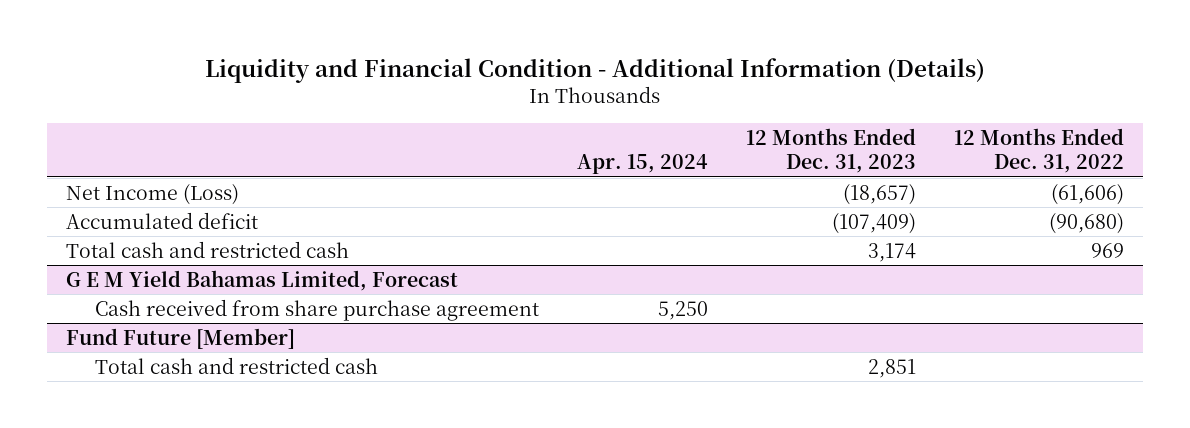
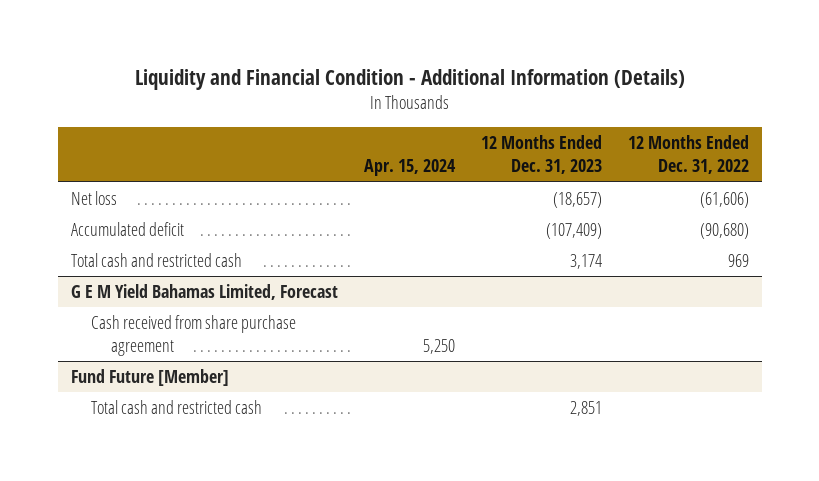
[65,183,239,205] Net Income (Loss) -> [70,191,117,206] Net loss

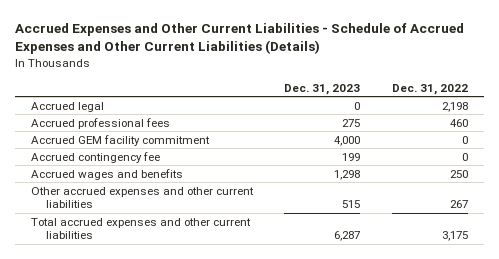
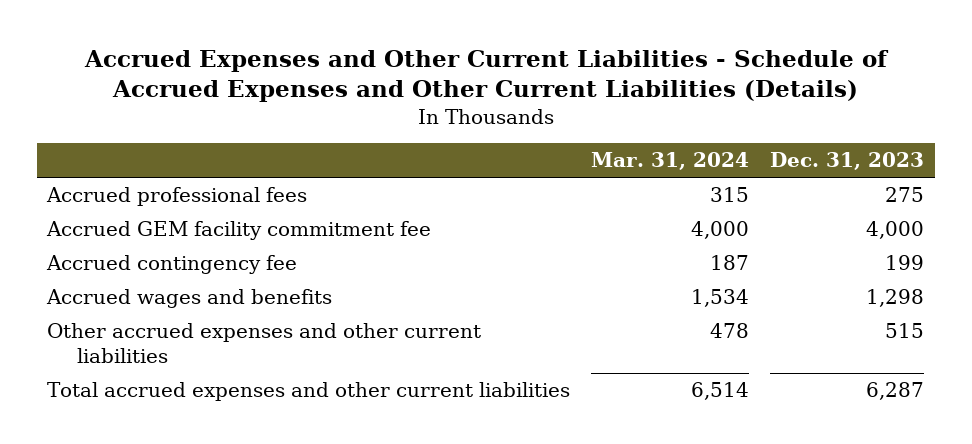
[391,83,468,95] Dec. 31, 2022 -> none
none -> [591,152,750,171] Mar. 31, 2024
[30,101,104,112] Accrued legal -> none
[30,134,210,146] Accrued GEM facility commitment -> [46,221,432,241] Accrued GEM facility commitment fee

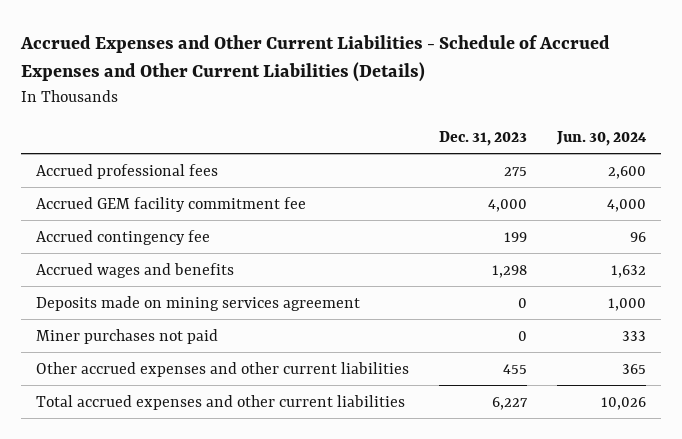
[591,152,750,171] Mar. 31, 2024 -> none
none -> [556,130,648,146] Jun. 30, 2024
none -> [35,295,360,311] Deposits made on mining services agreement
none -> [35,328,218,344] Miner purchases not paid
[885,323,925,339] 515 -> [503,363,528,374] 455
[866,382,925,401] 6,287 -> [492,396,529,410] 6,227

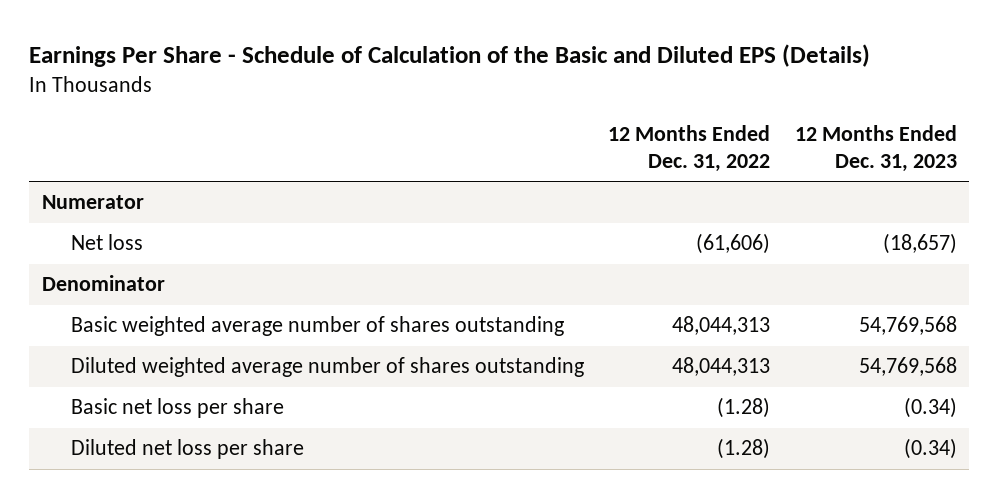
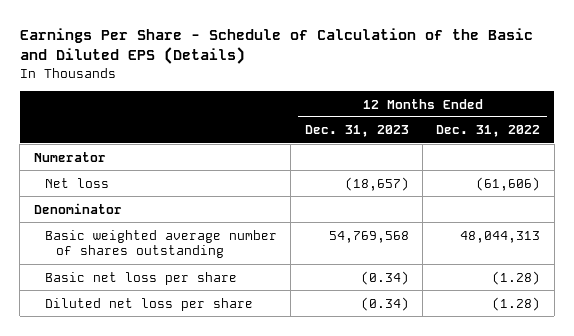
[70,357,584,378] Diluted weighted average number of shares outstanding -> none

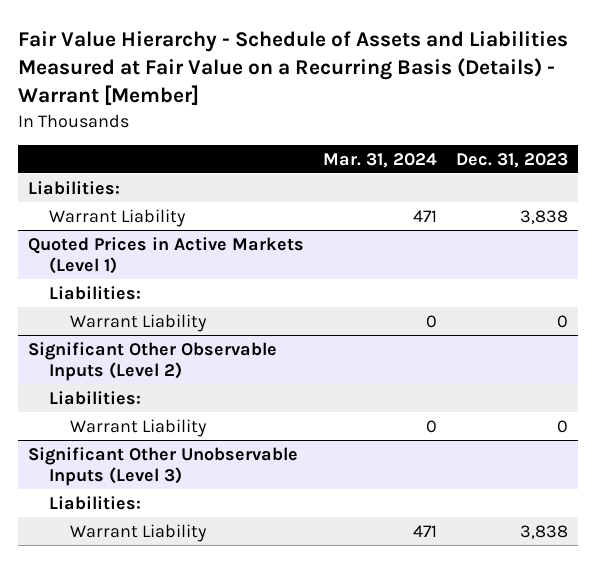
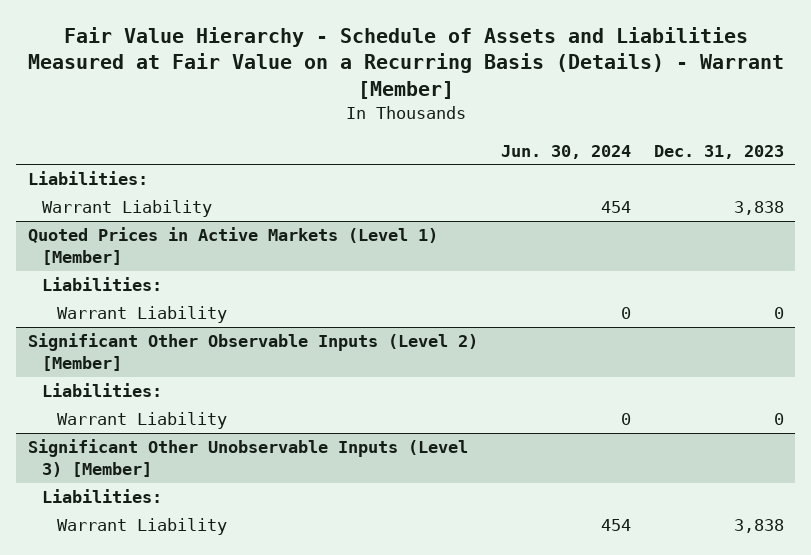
[322,152,437,168] Mar. 31, 2024 -> none
none -> [500,144,631,159] Jun. 30, 2024
[27,236,304,275] Quoted Prices in Active Markets (Level 1) -> [27,227,438,266] Quoted Prices in Active Markets (Level 1) [Member]
[27,341,277,382] Significant Other Observable Inputs (Level 2) -> [27,333,478,372] Significant Other Observable Inputs (Level 2) [Member]
[27,446,298,487] Significant Other Unobservable Inputs (Level 3) -> [27,439,468,478] Significant Other Unobservable Inputs (Level 3) [Member]

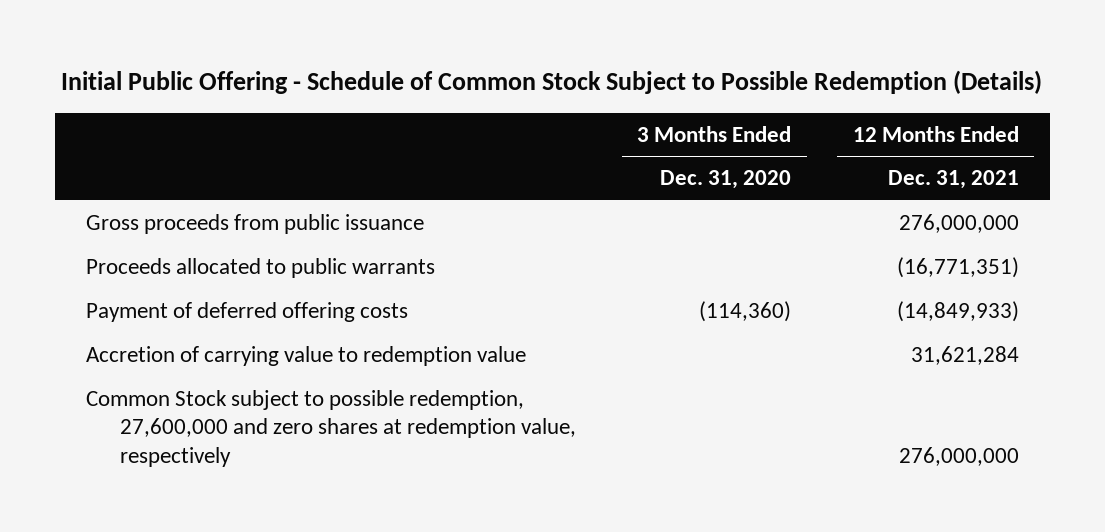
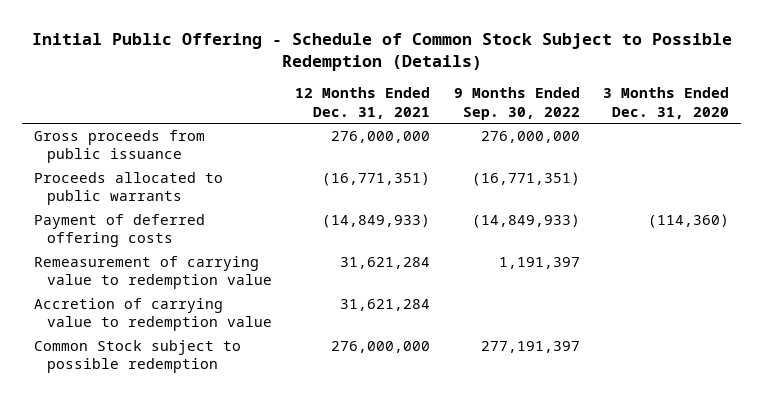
none -> [453,87,580,120] 9 Months Ended Sep. 30, 2022
none -> [34,255,272,290] Remeasurement of carrying value to redemption value
[85,390,576,467] Common Stock subject to possible redemption, 27,600,000 and zero shares at redemption value, respectively -> [34,339,242,374] Common Stock subject to possible redemption

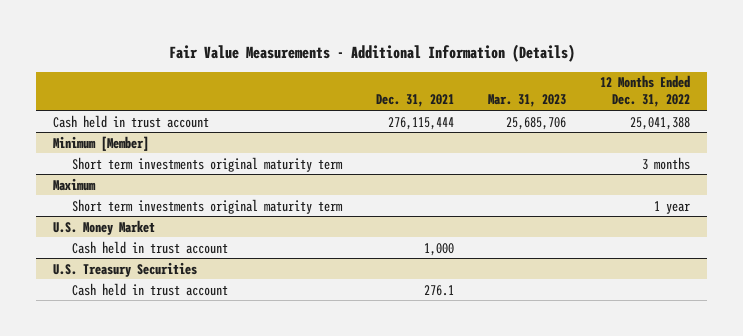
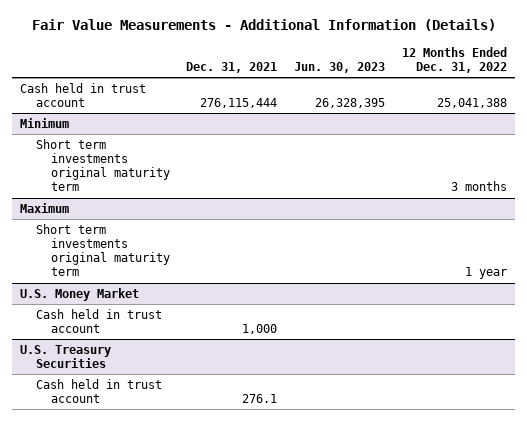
[488,94,567,108] Mar. 31, 2023 -> none
none -> [294,62,386,74] Jun. 30, 2023
[52,135,149,151] Minimum [Member] -> [20,117,70,128] Minimum

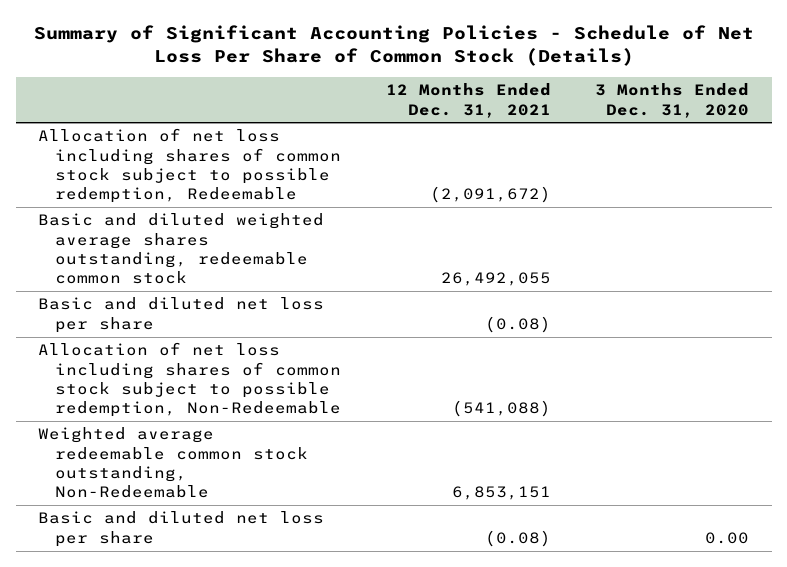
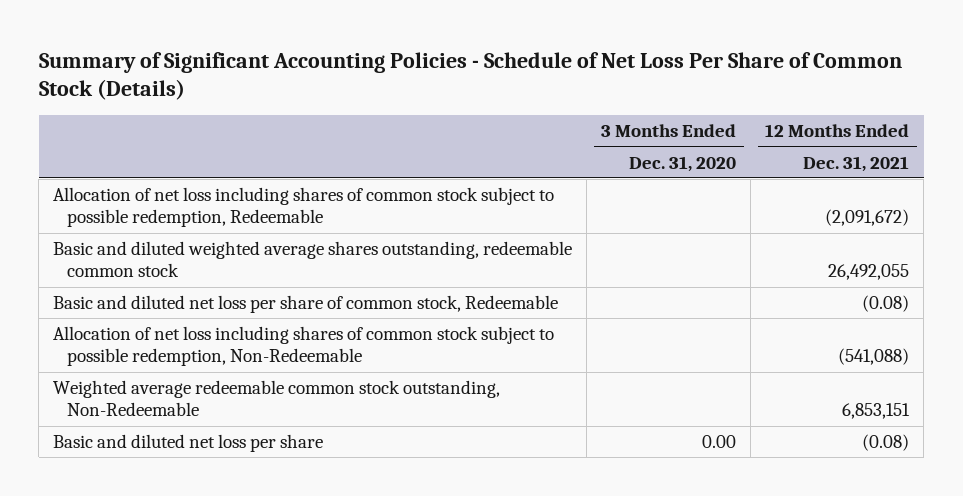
[38,297,325,333] Basic and diluted net loss per share -> [53,295,559,314] Basic and diluted net loss per share of common stock, Redeemable

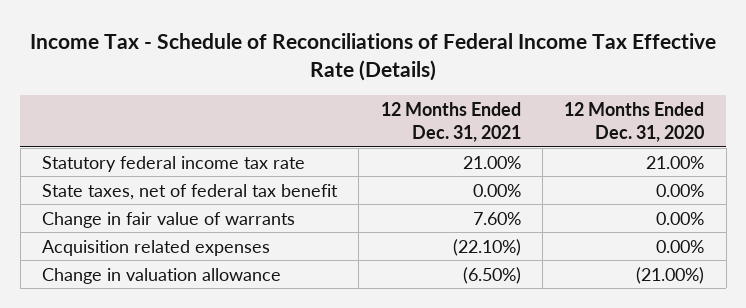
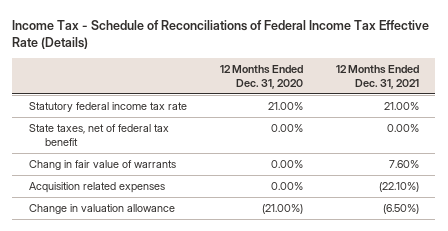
[42,211,296,228] Change in fair value of warrants -> [28,159,176,170] Chang in fair value of warrants

